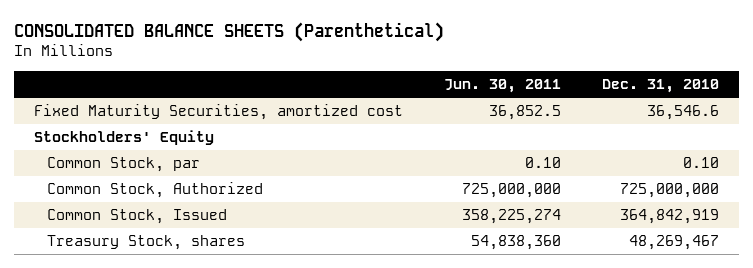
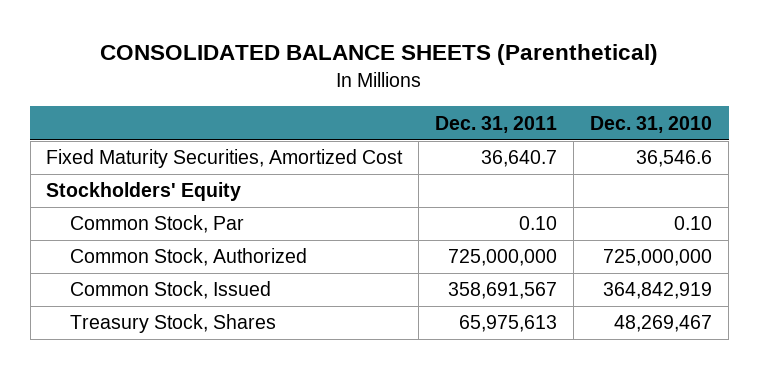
[444,79,562,94] Jun. 30, 2011 -> none
none -> [435,115,558,133] Dec. 31, 2011
[34,104,404,121] Fixed Maturity Securities, amortized cost -> [46,149,404,169] Fixed Maturity Securities, Amortized Cost
[47,157,201,173] Common Stock, par -> [70,215,245,234] Common Stock, Par
[47,235,246,251] Treasury Stock, shares -> [70,314,277,334] Treasury Stock, Shares

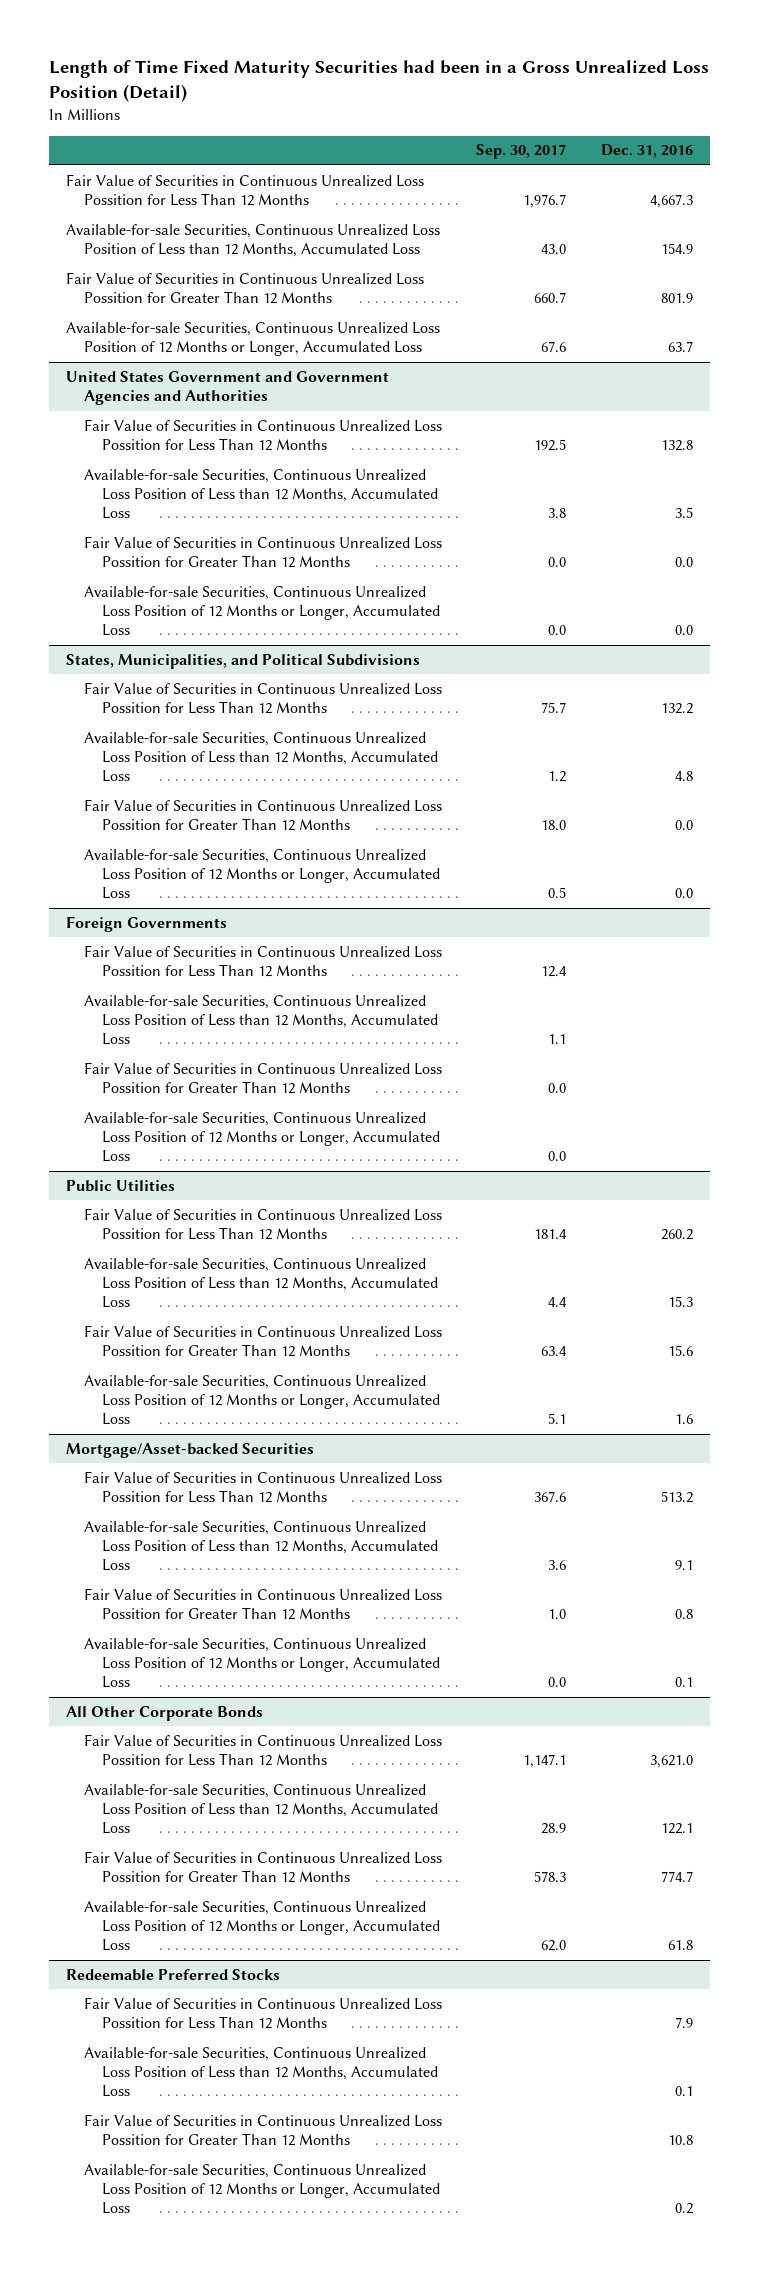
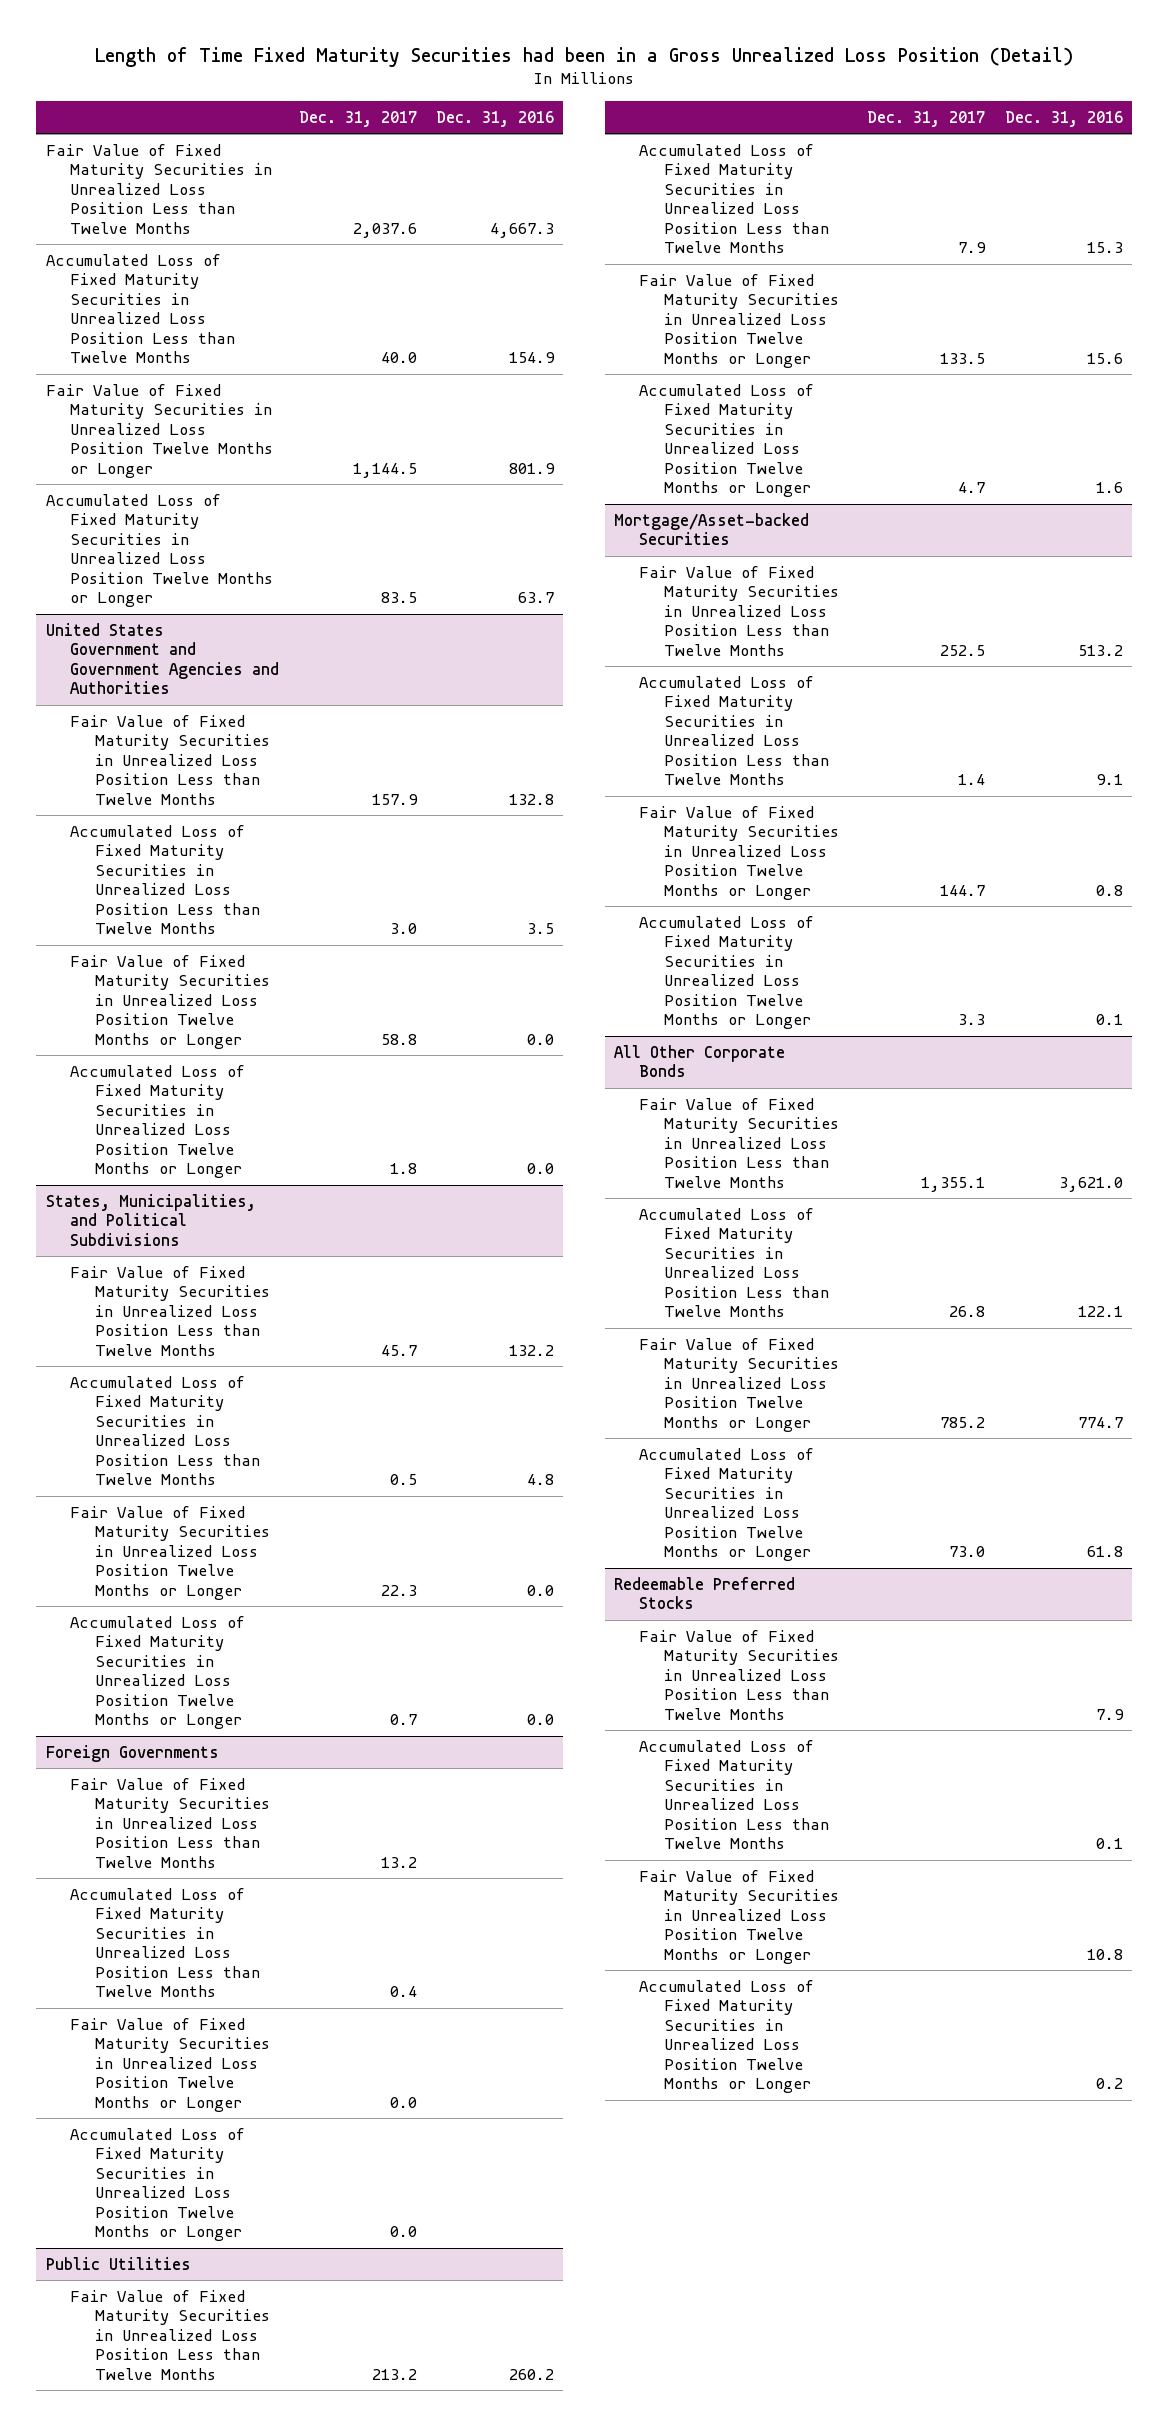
[476,144,567,160] Sep. 30, 2017 -> none
none -> [298,110,417,127] Dec. 31, 2017
[65,173,424,207] Fair Value of Securities in Continuous Unrealized Loss Possition for Less Than 12 Months -> [45,143,273,234] Fair Value of Fixed Maturity Securities in Unrealized Loss Position Less than Twelve Months
[65,223,440,258] Available-for-sale Securities, Continuous Unrealized Loss Position of Less than 12 Months, Accumulated Loss -> [45,253,236,364] Accumulated Loss of Fixed Maturity Securities in Unrealized Loss Position Less than Twelve Months
[65,271,424,305] Fair Value of Securities in Continuous Unrealized Loss Possition for Greater Than 12 Months -> [45,383,274,478] Fair Value of Fixed Maturity Securities in Unrealized Loss Position Twelve Months or Longer
[65,321,440,357] Available-for-sale Securities, Continuous Unrealized Loss Position of 12 Months or Longer, Accumulated Loss -> [45,493,274,608] Accumulated Loss of Fixed Maturity Securities in Unrealized Loss Position Twelve Months or Longer
[84,418,443,452] Fair Value of Securities in Continuous Unrealized Loss Possition for Less Than 12 Months -> [70,714,271,805] Fair Value of Fixed Maturity Securities in Unrealized Loss Position Less than Twelve Months
[84,468,439,520] Available-for-sale Securities, Continuous Unrealized Loss Position of Less than 12 Months, Accumulated Loss -> [70,824,261,935] Accumulated Loss of Fixed Maturity Securities in Unrealized Loss Position Less than Twelve Months
[84,535,443,569] Fair Value of Securities in Continuous Unrealized Loss Possition for Greater Than 12 Months -> [70,954,271,1049] Fair Value of Fixed Maturity Securities in Unrealized Loss Position Twelve Months or Longer
[84,585,441,637] Available-for-sale Securities, Continuous Unrealized Loss Position of 12 Months or Longer, Accumulated Loss -> [70,1064,246,1179] Accumulated Loss of Fixed Maturity Securities in Unrealized Loss Position Twelve Months or Longer
[84,681,443,715] Fair Value of Securities in Continuous Unrealized Loss Possition for Less Than 12 Months -> [70,1265,271,1356] Fair Value of Fixed Maturity Securities in Unrealized Loss Position Less than Twelve Months
[84,731,439,783] Available-for-sale Securities, Continuous Unrealized Loss Position of Less than 12 Months, Accumulated Loss -> [70,1375,261,1486] Accumulated Loss of Fixed Maturity Securities in Unrealized Loss Position Less than Twelve Months
[84,798,443,832] Fair Value of Securities in Continuous Unrealized Loss Possition for Greater Than 12 Months -> [70,1505,271,1600] Fair Value of Fixed Maturity Securities in Unrealized Loss Position Twelve Months or Longer
[84,848,441,900] Available-for-sale Securities, Continuous Unrealized Loss Position of 12 Months or Longer, Accumulated Loss -> [70,1615,246,1730] Accumulated Loss of Fixed Maturity Securities in Unrealized Loss Position Twelve Months or Longer
[84,944,443,978] Fair Value of Securities in Continuous Unrealized Loss Possition for Less Than 12 Months -> [70,1777,271,1868] Fair Value of Fixed Maturity Securities in Unrealized Loss Position Less than Twelve Months
[84,994,439,1046] Available-for-sale Securities, Continuous Unrealized Loss Position of Less than 12 Months, Accumulated Loss -> [70,1887,261,1998] Accumulated Loss of Fixed Maturity Securities in Unrealized Loss Position Less than Twelve Months
[84,1061,443,1095] Fair Value of Securities in Continuous Unrealized Loss Possition for Greater Than 12 Months -> [70,2017,271,2112] Fair Value of Fixed Maturity Securities in Unrealized Loss Position Twelve Months or Longer
[84,1111,441,1163] Available-for-sale Securities, Continuous Unrealized Loss Position of 12 Months or Longer, Accumulated Loss -> [70,2127,246,2242] Accumulated Loss of Fixed Maturity Securities in Unrealized Loss Position Twelve Months or Longer
[84,1207,443,1241] Fair Value of Securities in Continuous Unrealized Loss Possition for Less Than 12 Months -> [70,2289,271,2380] Fair Value of Fixed Maturity Securities in Unrealized Loss Position Less than Twelve Months
[84,1257,439,1309] Available-for-sale Securities, Continuous Unrealized Loss Position of Less than 12 Months, Accumulated Loss -> [639,143,830,254] Accumulated Loss of Fixed Maturity Securities in Unrealized Loss Position Less than Twelve Months
[84,1324,443,1358] Fair Value of Securities in Continuous Unrealized Loss Possition for Greater Than 12 Months -> [639,273,840,368] Fair Value of Fixed Maturity Securities in Unrealized Loss Position Twelve Months or Longer
[84,1374,441,1426] Available-for-sale Securities, Continuous Unrealized Loss Position of 12 Months or Longer, Accumulated Loss -> [639,383,815,498] Accumulated Loss of Fixed Maturity Securities in Unrealized Loss Position Twelve Months or Longer
[84,1470,443,1504] Fair Value of Securities in Continuous Unrealized Loss Possition for Less Than 12 Months -> [639,565,840,656] Fair Value of Fixed Maturity Securities in Unrealized Loss Position Less than Twelve Months
[84,1520,439,1572] Available-for-sale Securities, Continuous Unrealized Loss Position of Less than 12 Months, Accumulated Loss -> [639,675,830,786] Accumulated Loss of Fixed Maturity Securities in Unrealized Loss Position Less than Twelve Months
[84,1587,443,1621] Fair Value of Securities in Continuous Unrealized Loss Possition for Greater Than 12 Months -> [639,805,840,900] Fair Value of Fixed Maturity Securities in Unrealized Loss Position Twelve Months or Longer
[84,1637,441,1689] Available-for-sale Securities, Continuous Unrealized Loss Position of 12 Months or Longer, Accumulated Loss -> [639,915,815,1030] Accumulated Loss of Fixed Maturity Securities in Unrealized Loss Position Twelve Months or Longer
[84,1733,443,1767] Fair Value of Securities in Continuous Unrealized Loss Possition for Less Than 12 Months -> [639,1097,840,1188] Fair Value of Fixed Maturity Securities in Unrealized Loss Position Less than Twelve Months
[84,1783,439,1835] Available-for-sale Securities, Continuous Unrealized Loss Position of Less than 12 Months, Accumulated Loss -> [639,1207,830,1318] Accumulated Loss of Fixed Maturity Securities in Unrealized Loss Position Less than Twelve Months
[84,1850,443,1884] Fair Value of Securities in Continuous Unrealized Loss Possition for Greater Than 12 Months -> [639,1337,840,1432] Fair Value of Fixed Maturity Securities in Unrealized Loss Position Twelve Months or Longer
[84,1900,441,1952] Available-for-sale Securities, Continuous Unrealized Loss Position of 12 Months or Longer, Accumulated Loss -> [639,1447,815,1562] Accumulated Loss of Fixed Maturity Securities in Unrealized Loss Position Twelve Months or Longer
[84,1996,443,2030] Fair Value of Securities in Continuous Unrealized Loss Possition for Less Than 12 Months -> [639,1629,840,1720] Fair Value of Fixed Maturity Securities in Unrealized Loss Position Less than Twelve Months
[84,2046,439,2098] Available-for-sale Securities, Continuous Unrealized Loss Position of Less than 12 Months, Accumulated Loss -> [639,1739,830,1850] Accumulated Loss of Fixed Maturity Securities in Unrealized Loss Position Less than Twelve Months
[84,2113,443,2147] Fair Value of Securities in Continuous Unrealized Loss Possition for Greater Than 12 Months -> [639,1869,840,1964] Fair Value of Fixed Maturity Securities in Unrealized Loss Position Twelve Months or Longer
[84,2163,441,2215] Available-for-sale Securities, Continuous Unrealized Loss Position of 12 Months or Longer, Accumulated Loss -> [639,1979,815,2094] Accumulated Loss of Fixed Maturity Securities in Unrealized Loss Position Twelve Months or Longer

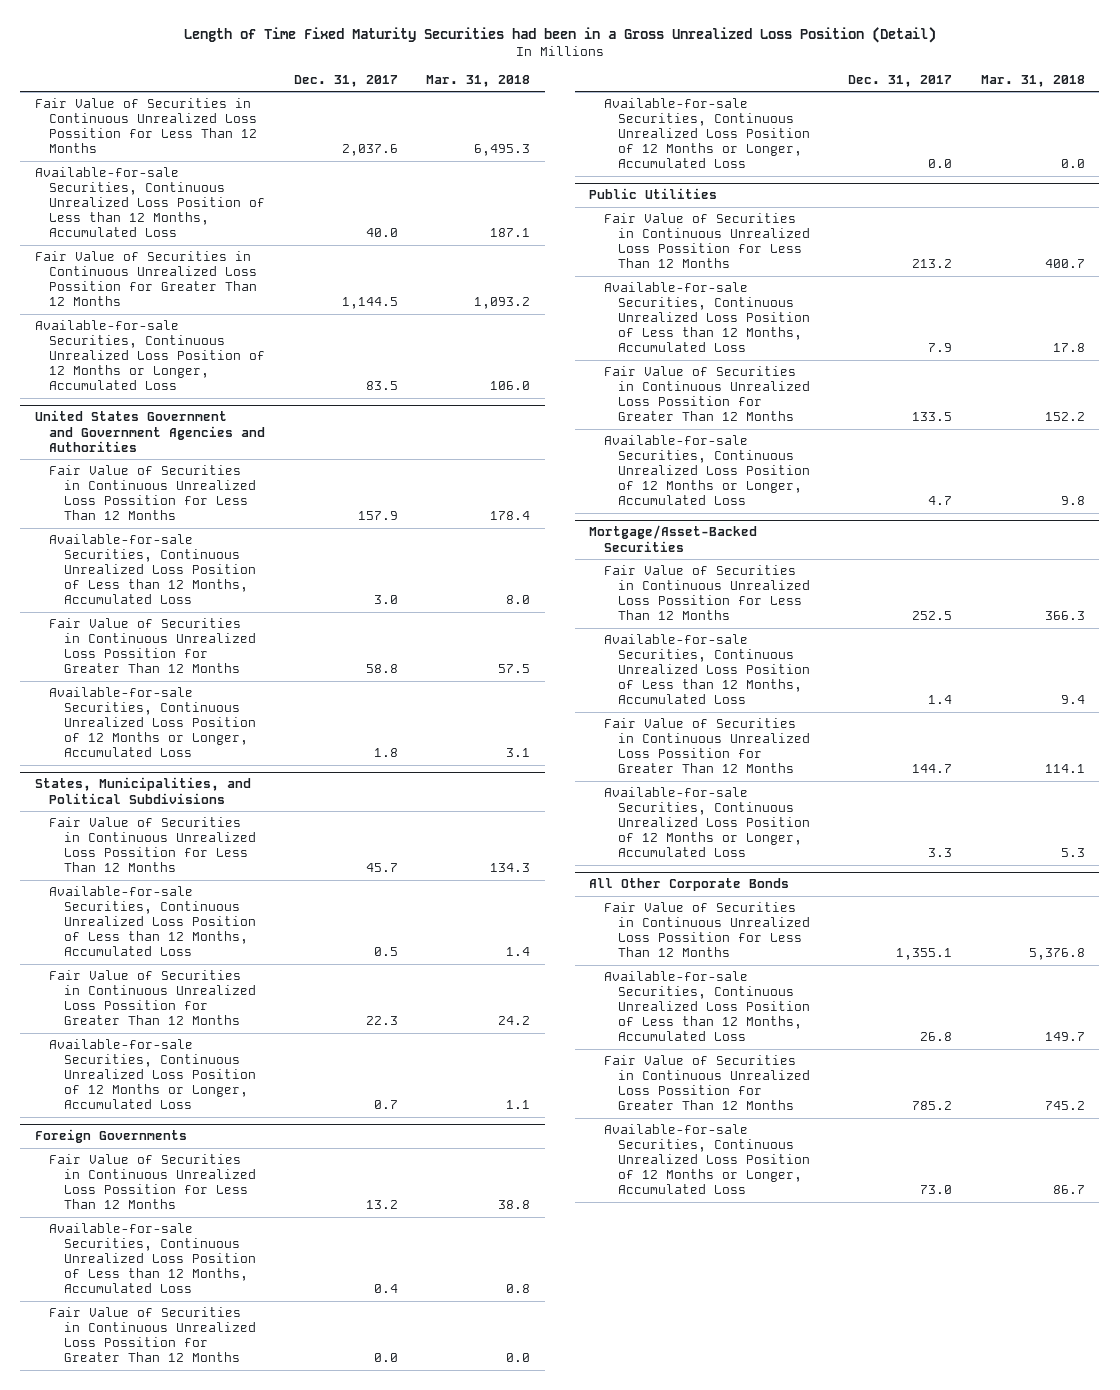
[435,110,554,127] Dec. 31, 2016 -> none
none -> [426,75,531,88] Mar. 31, 2018
[45,143,273,234] Fair Value of Fixed Maturity Securities in Unrealized Loss Position Less than Twelve Months -> [34,97,258,154] Fair Value of Securities in Continuous Unrealized Loss Possition for Less Than 12 Months
[45,253,236,364] Accumulated Loss of Fixed Maturity Securities in Unrealized Loss Position Less than Twelve Months -> [34,166,266,238] Available-for-sale Securities, Continuous Unrealized Loss Position of Less than 12 Months, Accumulated Loss
[45,383,274,478] Fair Value of Fixed Maturity Securities in Unrealized Loss Position Twelve Months or Longer -> [34,250,258,307] Fair Value of Securities in Continuous Unrealized Loss Possition for Greater Than 12 Months
[45,493,274,608] Accumulated Loss of Fixed Maturity Securities in Unrealized Loss Position Twelve Months or Longer -> [34,319,266,391] Available-for-sale Securities, Continuous Unrealized Loss Position of 12 Months or Longer, Accumulated Loss
[70,714,271,805] Fair Value of Fixed Maturity Securities in Unrealized Loss Position Less than Twelve Months -> [49,464,256,521] Fair Value of Securities in Continuous Unrealized Loss Possition for Less Than 12 Months
[70,824,261,935] Accumulated Loss of Fixed Maturity Securities in Unrealized Loss Position Less than Twelve Months -> [49,533,256,605] Available-for-sale Securities, Continuous Unrealized Loss Position of Less than 12 Months, Accumulated Loss
[70,954,271,1049] Fair Value of Fixed Maturity Securities in Unrealized Loss Position Twelve Months or Longer -> [49,617,256,674] Fair Value of Securities in Continuous Unrealized Loss Possition for Greater Than 12 Months
[70,1064,246,1179] Accumulated Loss of Fixed Maturity Securities in Unrealized Loss Position Twelve Months or Longer -> [49,686,256,758] Available-for-sale Securities, Continuous Unrealized Loss Position of 12 Months or Longer, Accumulated Loss
[70,1265,271,1356] Fair Value of Fixed Maturity Securities in Unrealized Loss Position Less than Twelve Months -> [49,816,256,873] Fair Value of Securities in Continuous Unrealized Loss Possition for Less Than 12 Months
[70,1375,261,1486] Accumulated Loss of Fixed Maturity Securities in Unrealized Loss Position Less than Twelve Months -> [49,885,256,957] Available-for-sale Securities, Continuous Unrealized Loss Position of Less than 12 Months, Accumulated Loss
[70,1505,271,1600] Fair Value of Fixed Maturity Securities in Unrealized Loss Position Twelve Months or Longer -> [49,969,256,1026] Fair Value of Securities in Continuous Unrealized Loss Possition for Greater Than 12 Months
[70,1615,246,1730] Accumulated Loss of Fixed Maturity Securities in Unrealized Loss Position Twelve Months or Longer -> [49,1038,256,1110] Available-for-sale Securities, Continuous Unrealized Loss Position of 12 Months or Longer, Accumulated Loss
[70,1777,271,1868] Fair Value of Fixed Maturity Securities in Unrealized Loss Position Less than Twelve Months -> [49,1153,256,1210] Fair Value of Securities in Continuous Unrealized Loss Possition for Less Than 12 Months
[70,1887,261,1998] Accumulated Loss of Fixed Maturity Securities in Unrealized Loss Position Less than Twelve Months -> [49,1222,256,1294] Available-for-sale Securities, Continuous Unrealized Loss Position of Less than 12 Months, Accumulated Loss
[70,2017,271,2112] Fair Value of Fixed Maturity Securities in Unrealized Loss Position Twelve Months or Longer -> [49,1306,256,1363] Fair Value of Securities in Continuous Unrealized Loss Possition for Greater Than 12 Months
[70,2127,246,2242] Accumulated Loss of Fixed Maturity Securities in Unrealized Loss Position Twelve Months or Longer -> [603,97,811,169] Available-for-sale Securities, Continuous Unrealized Loss Position of 12 Months or Longer, Accumulated Loss
[70,2289,271,2380] Fair Value of Fixed Maturity Securities in Unrealized Loss Position Less than Twelve Months -> [603,212,811,269] Fair Value of Securities in Continuous Unrealized Loss Possition for Less Than 12 Months
[639,143,830,254] Accumulated Loss of Fixed Maturity Securities in Unrealized Loss Position Less than Twelve Months -> [603,281,811,353] Available-for-sale Securities, Continuous Unrealized Loss Position of Less than 12 Months, Accumulated Loss
[639,273,840,368] Fair Value of Fixed Maturity Securities in Unrealized Loss Position Twelve Months or Longer -> [603,365,811,422] Fair Value of Securities in Continuous Unrealized Loss Possition for Greater Than 12 Months
[639,383,815,498] Accumulated Loss of Fixed Maturity Securities in Unrealized Loss Position Twelve Months or Longer -> [603,434,811,506] Available-for-sale Securities, Continuous Unrealized Loss Position of 12 Months or Longer, Accumulated Loss
[614,512,810,546] Mortgage/Asset-backed Securities -> [589,525,758,552] Mortgage/Asset-Backed Securities
[639,565,840,656] Fair Value of Fixed Maturity Securities in Unrealized Loss Position Less than Twelve Months -> [603,564,811,621] Fair Value of Securities in Continuous Unrealized Loss Possition for Less Than 12 Months
[639,675,830,786] Accumulated Loss of Fixed Maturity Securities in Unrealized Loss Position Less than Twelve Months -> [603,633,811,705] Available-for-sale Securities, Continuous Unrealized Loss Position of Less than 12 Months, Accumulated Loss
[639,805,840,900] Fair Value of Fixed Maturity Securities in Unrealized Loss Position Twelve Months or Longer -> [603,717,811,774] Fair Value of Securities in Continuous Unrealized Loss Possition for Greater Than 12 Months
[639,915,815,1030] Accumulated Loss of Fixed Maturity Securities in Unrealized Loss Position Twelve Months or Longer -> [603,786,811,858] Available-for-sale Securities, Continuous Unrealized Loss Position of 12 Months or Longer, Accumulated Loss
[614,1576,796,1610] Redeemable Preferred Stocks -> none
[639,1629,840,1720] Fair Value of Fixed Maturity Securities in Unrealized Loss Position Less than Twelve Months -> none
[639,1739,830,1850] Accumulated Loss of Fixed Maturity Securities in Unrealized Loss Position Less than Twelve Months -> none
[639,1869,840,1964] Fair Value of Fixed Maturity Securities in Unrealized Loss Position Twelve Months or Longer -> none
[639,1979,815,2094] Accumulated Loss of Fixed Maturity Securities in Unrealized Loss Position Twelve Months or Longer -> none
[639,1097,840,1188] Fair Value of Fixed Maturity Securities in Unrealized Loss Position Less than Twelve Months -> [603,901,811,958] Fair Value of Securities in Continuous Unrealized Loss Possition for Less Than 12 Months
[639,1207,830,1318] Accumulated Loss of Fixed Maturity Securities in Unrealized Loss Position Less than Twelve Months -> [603,970,811,1042] Available-for-sale Securities, Continuous Unrealized Loss Position of Less than 12 Months, Accumulated Loss
[639,1337,840,1432] Fair Value of Fixed Maturity Securities in Unrealized Loss Position Twelve Months or Longer -> [603,1054,811,1111] Fair Value of Securities in Continuous Unrealized Loss Possition for Greater Than 12 Months
[639,1447,815,1562] Accumulated Loss of Fixed Maturity Securities in Unrealized Loss Position Twelve Months or Longer -> [603,1123,811,1195] Available-for-sale Securities, Continuous Unrealized Loss Position of 12 Months or Longer, Accumulated Loss

